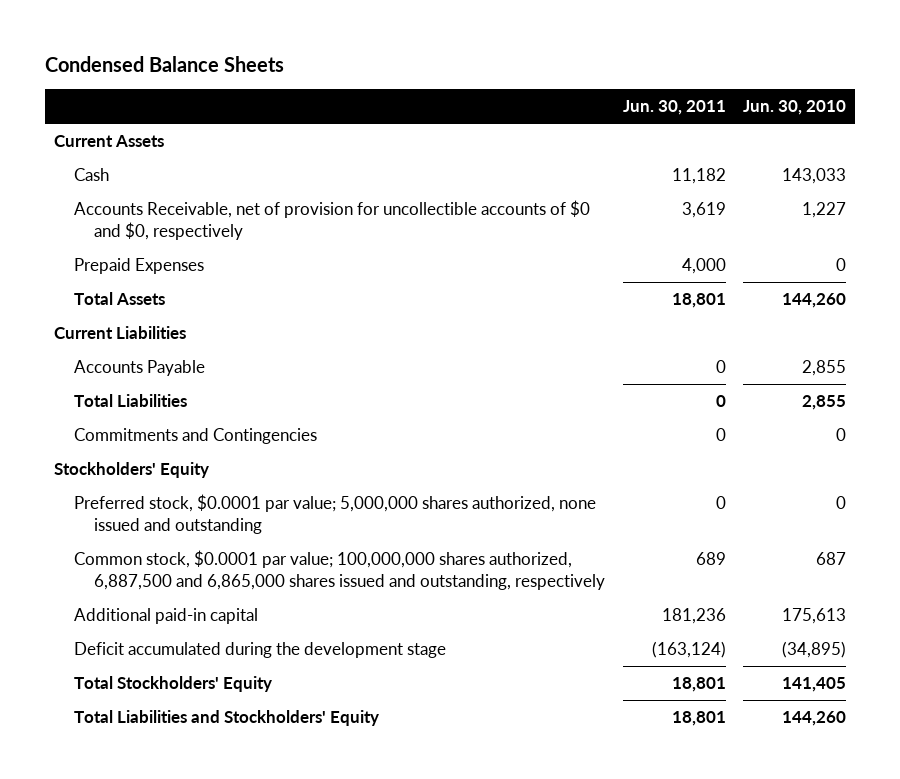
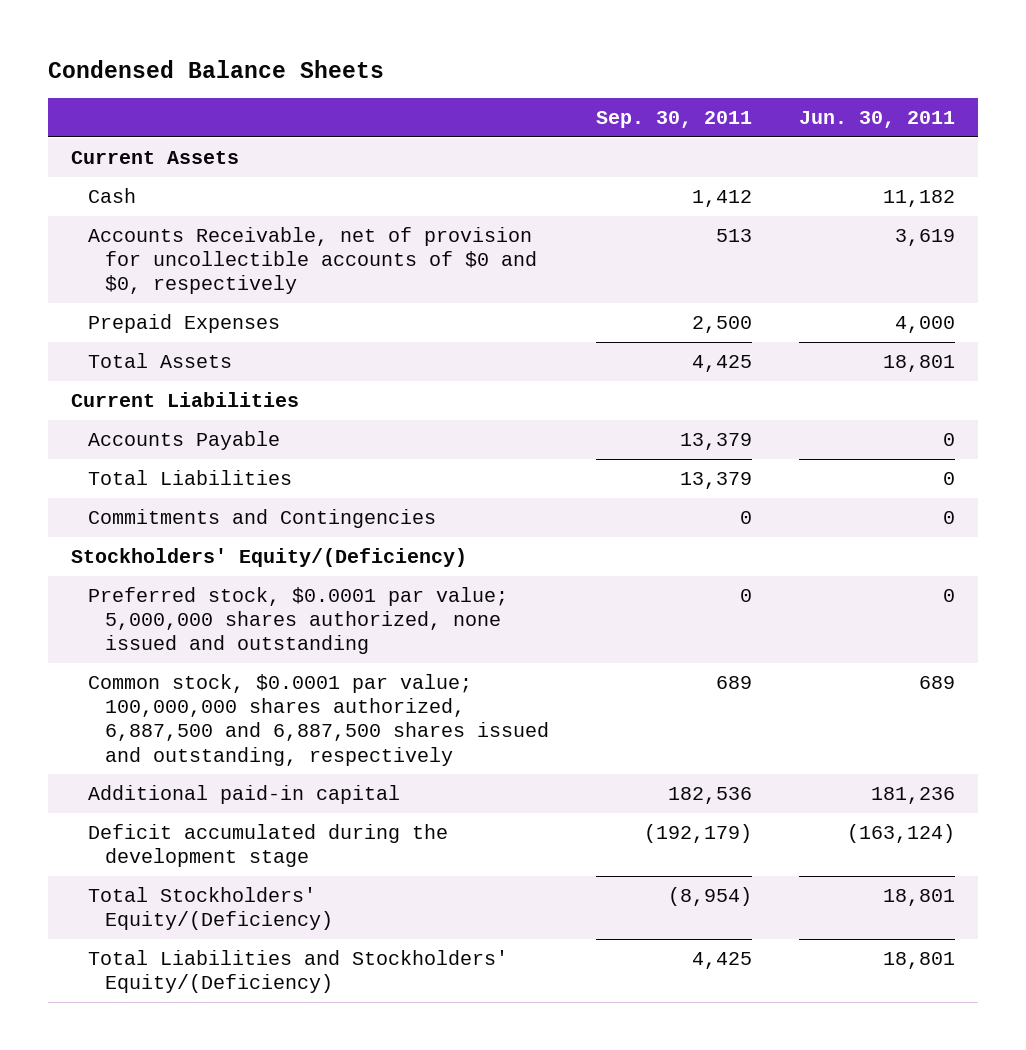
[743,100,847,116] Jun. 30, 2010 -> none
none -> [596,110,753,128] Sep. 30, 2011
[54,462,210,479] Stockholders' Equity -> [70,547,467,567] Stockholders' Equity/(Deficiency)
[74,550,606,590] Common stock, $0.0001 par value; 100,000,000 shares authorized, 6,887,500 and 6,865,000 shares issued and outstanding, respectively -> [88,673,550,766] Common stock, $0.0001 par value; 100,000,000 shares authorized, 6,887,500 and 6,887,500 shares issued and outstanding, respectively
[74,676,273,693] Total Stockholders' Equity -> [88,886,334,931] Total Stockholders' Equity/(Deficiency)
[74,710,380,727] Total Liabilities and Stockholders' Equity -> [88,949,509,994] Total Liabilities and Stockholders' Equity/(Deficiency)

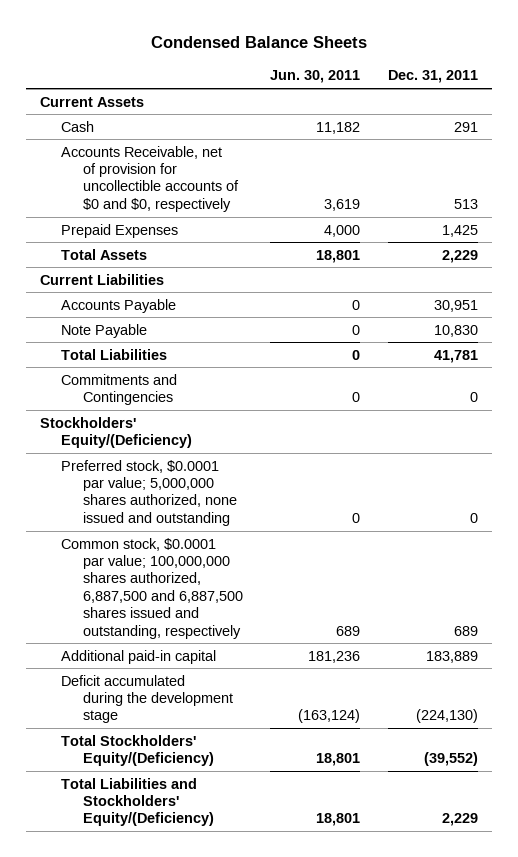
[596,110,753,128] Sep. 30, 2011 -> none
none -> [388,70,479,84] Dec. 31, 2011
none -> [61,323,148,338] Note Payable

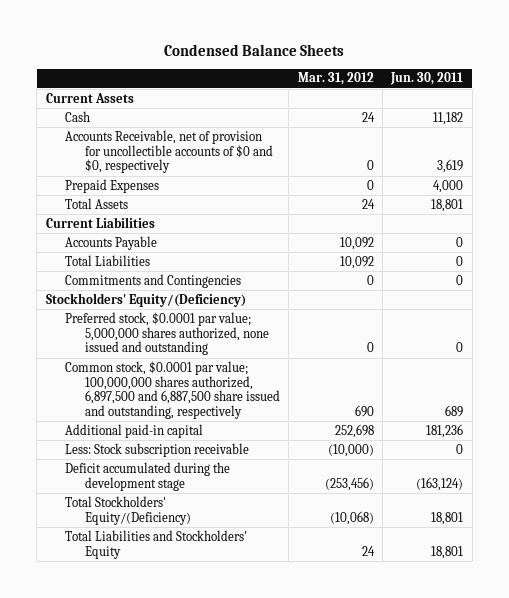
[388,70,479,84] Dec. 31, 2011 -> none
none -> [297,72,374,86] Mar. 31, 2012
[61,323,148,338] Note Payable -> none
[61,537,243,639] Common stock, $0.0001 par value; 100,000,000 shares authorized, 6,887,500 and 6,887,500 shares issued and outstanding, respectively -> [65,360,280,420] Common stock, $0.0001 par value; 100,000,000 shares authorized, 6,897,500 and 6,887,500 share issued and outstanding, respectively
none -> [65,442,250,457] Less: Stock subscription receivable
[61,777,214,827] Total Liabilities and Stockholders' Equity/(Deficiency) -> [65,529,248,559] Total Liabilities and Stockholders' Equity

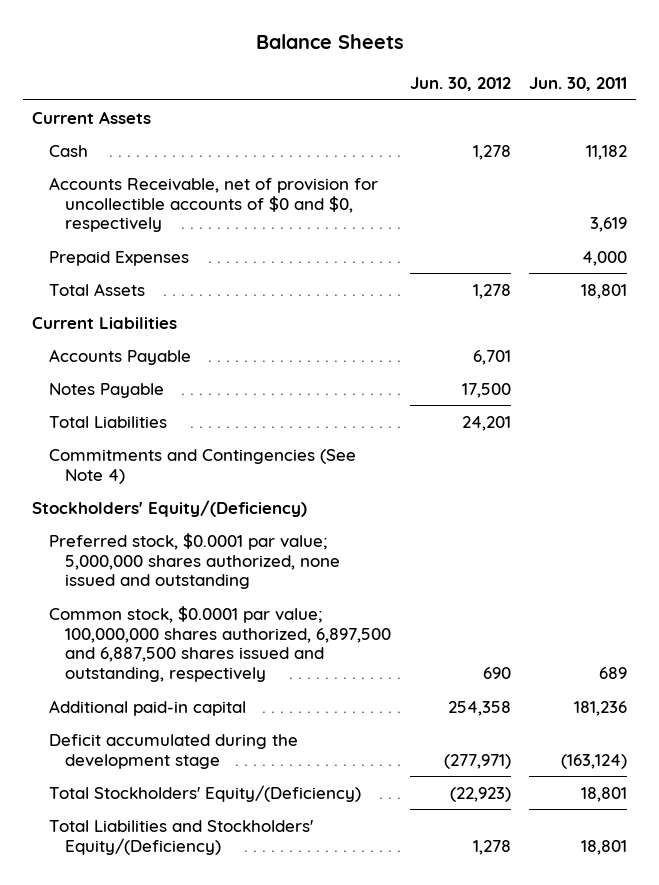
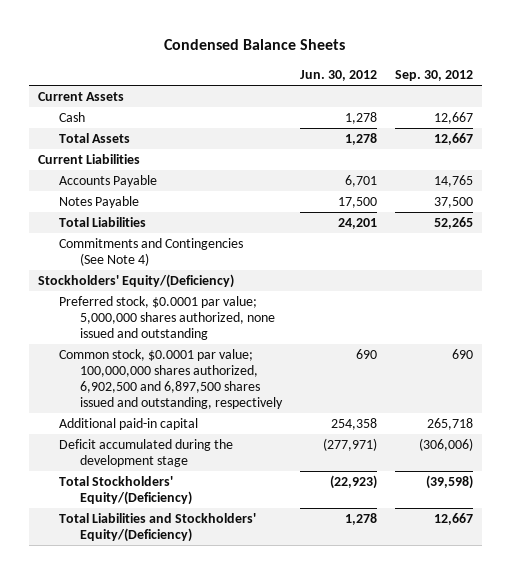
[255,34,404,50] Balance Sheets -> [164,39,346,51] Condensed Balance Sheets
[529,77,628,92] Jun. 30, 2011 -> none
none -> [394,70,473,82] Sep. 30, 2012
[48,176,378,233] Accounts Receivable, net of provision for uncollectible accounts of $0 and $0, respectively -> none
[48,250,189,266] Prepaid Expenses -> none
[48,605,392,683] Common stock, $0.0001 par value; 100,000,000 shares authorized, 6,897,500 and 6,887,500 shares issued and outstanding, respectively -> [58,348,283,409] Common stock, $0.0001 par value; 100,000,000 shares authorized, 6,902,500 and 6,897,500 shares issued and outstanding, respectively

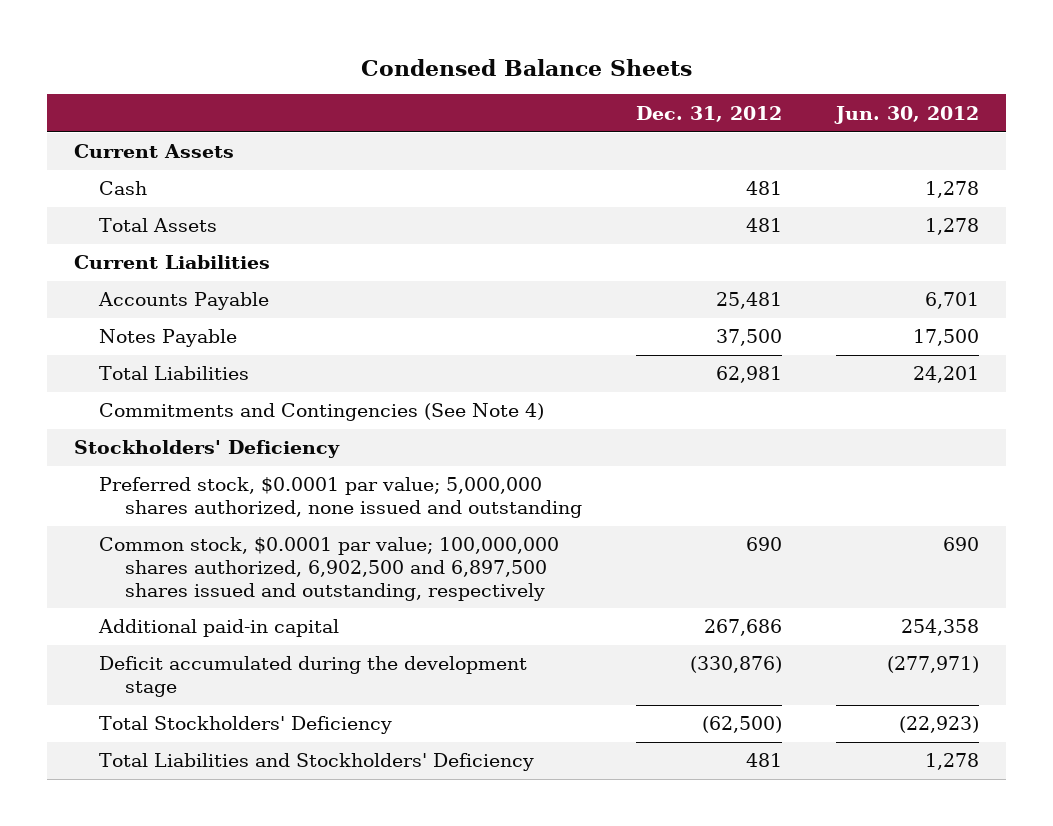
[394,70,473,82] Sep. 30, 2012 -> none
none -> [636,105,783,122] Dec. 31, 2012
[37,273,234,288] Stockholders' Equity/(Deficiency) -> [73,440,340,459] Stockholders' Deficiency
[58,475,192,505] Total Stockholders' Equity/(Deficiency) -> [99,716,393,735] Total Stockholders' Deficiency
[58,512,256,542] Total Liabilities and Stockholders' Equity/(Deficiency) -> [99,753,535,772] Total Liabilities and Stockholders' Deficiency

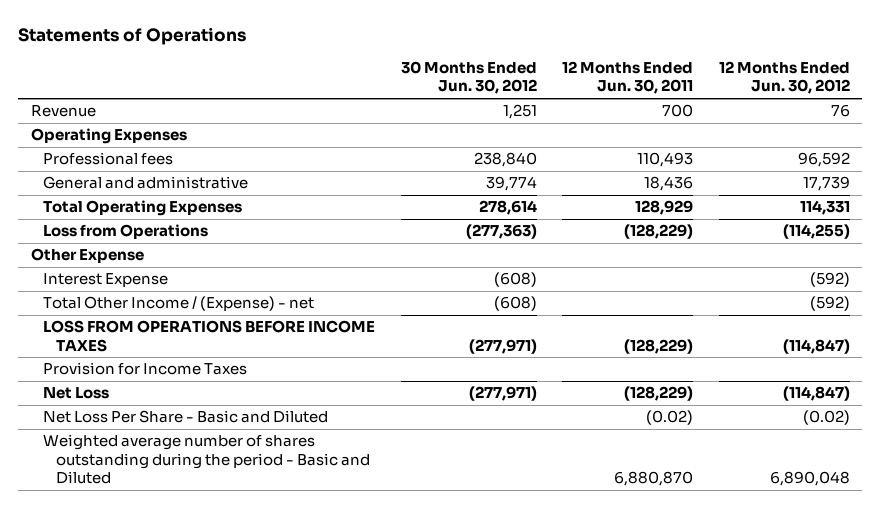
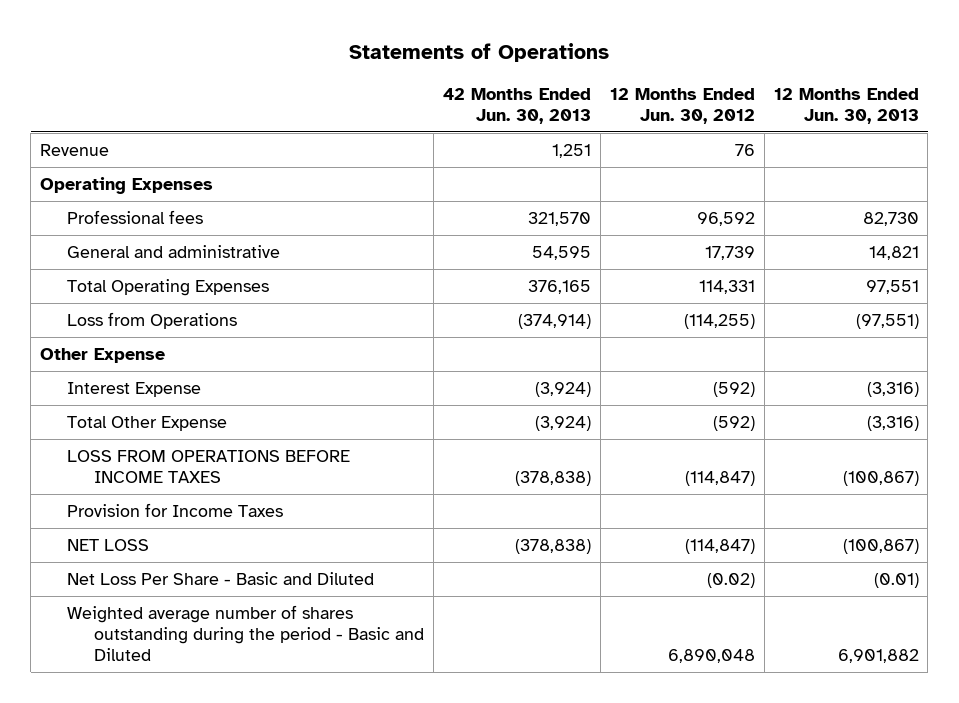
[400,61,537,95] 30 Months Ended Jun. 30, 2012 -> none
[562,61,694,95] 12 Months Ended Jun. 30, 2011 -> none
none -> [443,88,592,125] 42 Months Ended Jun. 30, 2013
none -> [773,88,919,125] 12 Months Ended Jun. 30, 2013
[43,296,315,312] Total Other Income / (Expense) - net -> [67,416,228,432] Total Other Expense
[43,387,110,400] Net Loss -> [67,539,150,552] NET LOSS

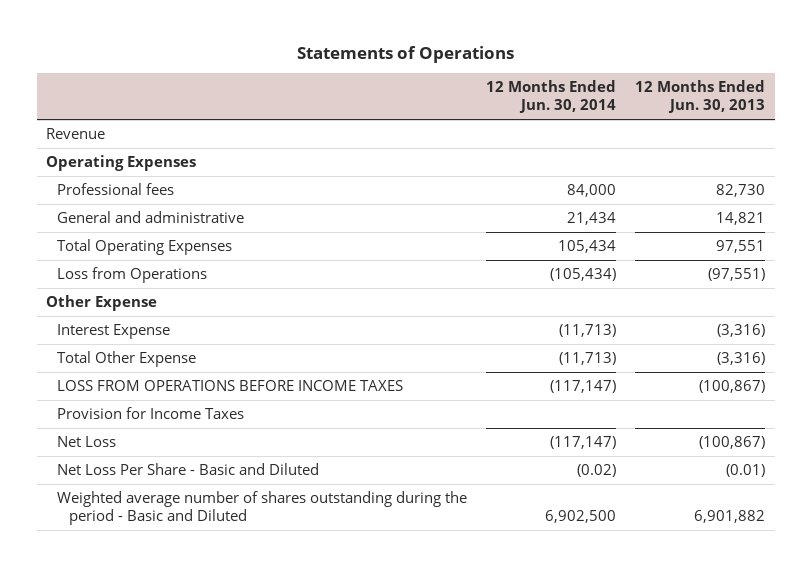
[443,88,592,125] 42 Months Ended Jun. 30, 2013 -> none
[609,88,755,125] 12 Months Ended Jun. 30, 2012 -> none
none -> [486,80,617,114] 12 Months Ended Jun. 30, 2014
[67,539,150,552] NET LOSS -> [57,436,117,448] Net Loss

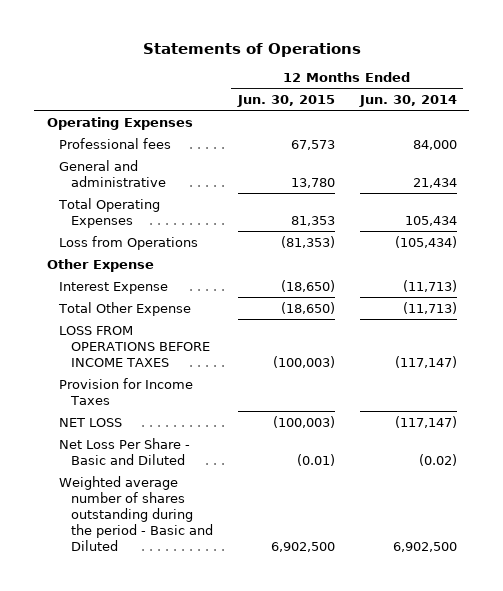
[635,80,766,114] 12 Months Ended Jun. 30, 2013 -> none
none -> [236,94,335,107] Jun. 30, 2015
[46,128,106,140] Revenue -> none
[57,436,117,448] Net Loss -> [58,417,122,427] NET LOSS

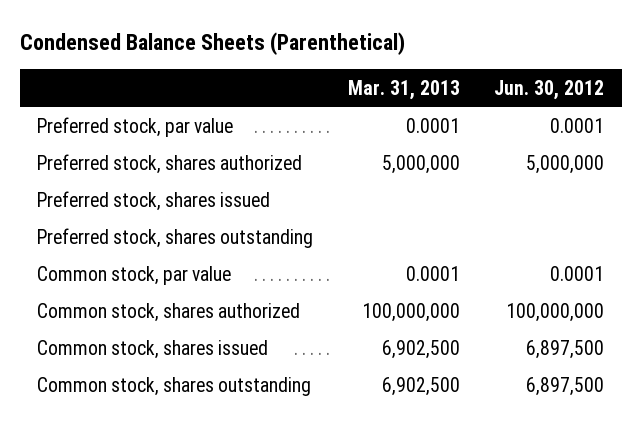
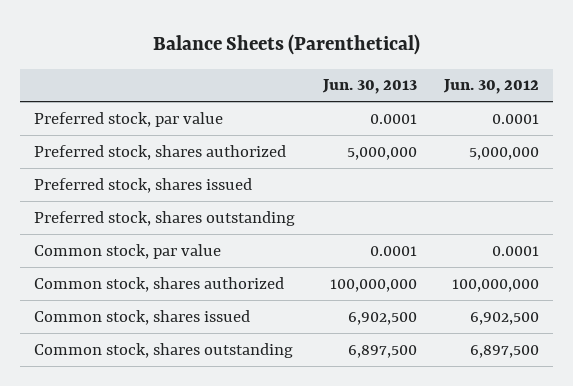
[19,31,405,55] Condensed Balance Sheets (Parenthetical) -> [152,33,420,55] Balance Sheets (Parenthetical)
[347,79,460,100] Mar. 31, 2013 -> none
none -> [321,79,417,95] Jun. 30, 2013
[526,339,605,359] 6,897,500 -> [470,311,540,325] 6,902,500

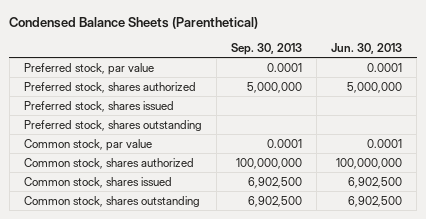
[152,33,420,55] Balance Sheets (Parenthetical) -> [9,16,259,29] Condensed Balance Sheets (Parenthetical)
[443,79,540,95] Jun. 30, 2012 -> none
none -> [230,42,302,55] Sep. 30, 2013
[347,344,417,358] 6,897,500 -> [348,195,403,207] 6,902,500

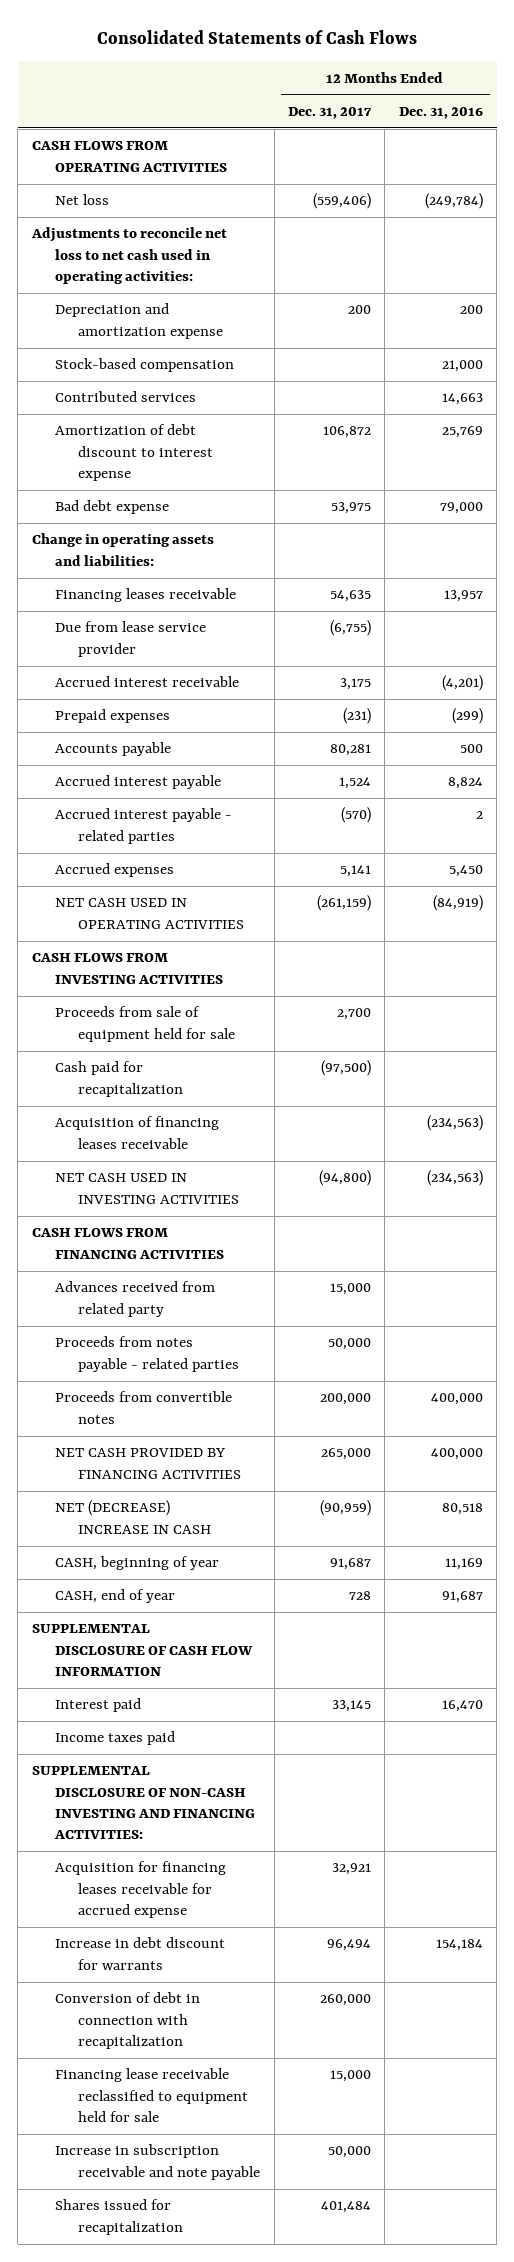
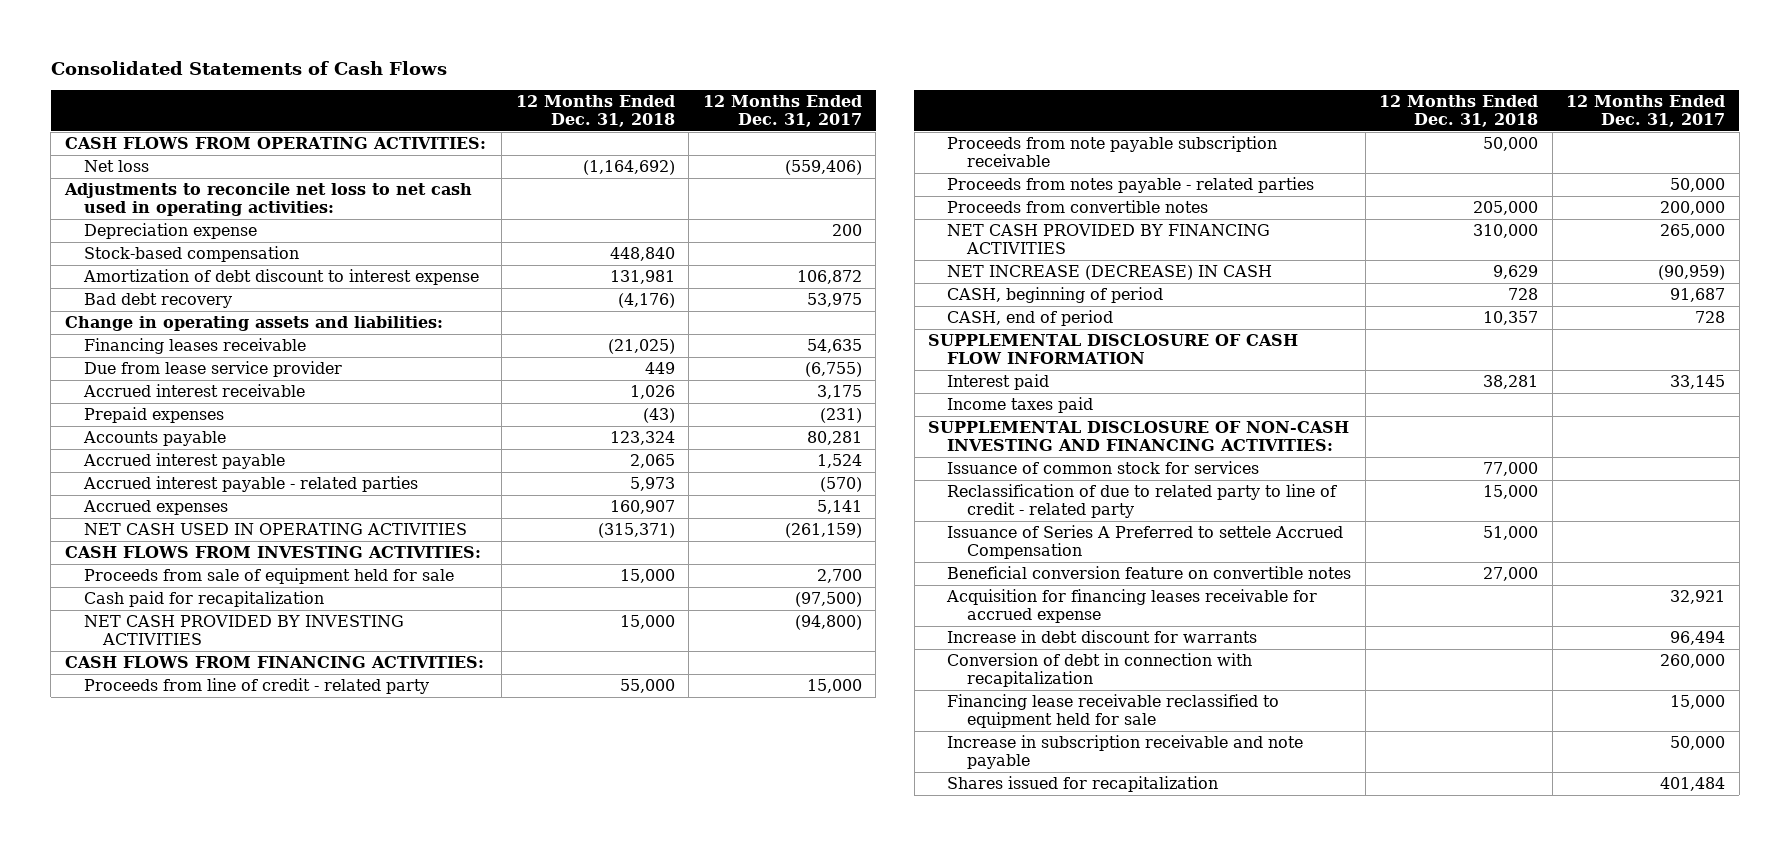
[398,107,483,120] Dec. 31, 2016 -> none
none -> [515,94,675,128] 12 Months Ended Dec. 31, 2018
[31,141,227,172] CASH FLOWS FROM OPERATING ACTIVITIES -> [64,136,486,149] CASH FLOWS FROM OPERATING ACTIVITIES:
[54,303,224,339] Depreciation and amortization expense -> [83,222,257,239] Depreciation expense
[54,391,196,403] Contributed services -> none
[54,500,169,515] Bad debt expense -> [83,292,232,308] Bad debt recovery
[31,953,223,984] CASH FLOWS FROM INVESTING ACTIVITIES -> [64,545,481,558] CASH FLOWS FROM INVESTING ACTIVITIES:
[54,1116,219,1149] Acquisition of financing leases receivable -> none
[54,1281,215,1317] Advances received from related party -> none
[54,1173,240,1204] NET CASH USED IN INVESTING ACTIVITIES -> [83,614,404,646] NET CASH PROVIDED BY INVESTING ACTIVITIES
[31,1228,224,1259] CASH FLOWS FROM FINANCING ACTIVITIES -> [64,655,484,668] CASH FLOWS FROM FINANCING ACTIVITIES:
none -> [83,677,429,694] Proceeds from line of credit - related party
none -> [947,135,1278,168] Proceeds from note payable subscription receivable
[54,1500,212,1534] NET (DECREASE) INCREASE IN CASH -> [947,264,1273,280] NET INCREASE (DECREASE) IN CASH
[54,1556,219,1571] CASH, beginning of year -> [947,286,1164,303] CASH, beginning of period
[54,1589,175,1604] CASH, end of year -> [947,309,1114,326] CASH, end of period
none -> [947,460,1260,474] Issuance of common stock for services
none -> [947,483,1338,519] Reclassification of due to related party to line of credit - related party
none -> [947,524,1344,560] Issuance of Series A Preferred to settele Accrued Compensation
none -> [947,565,1352,579] Beneficial conversion feature on convertible notes

